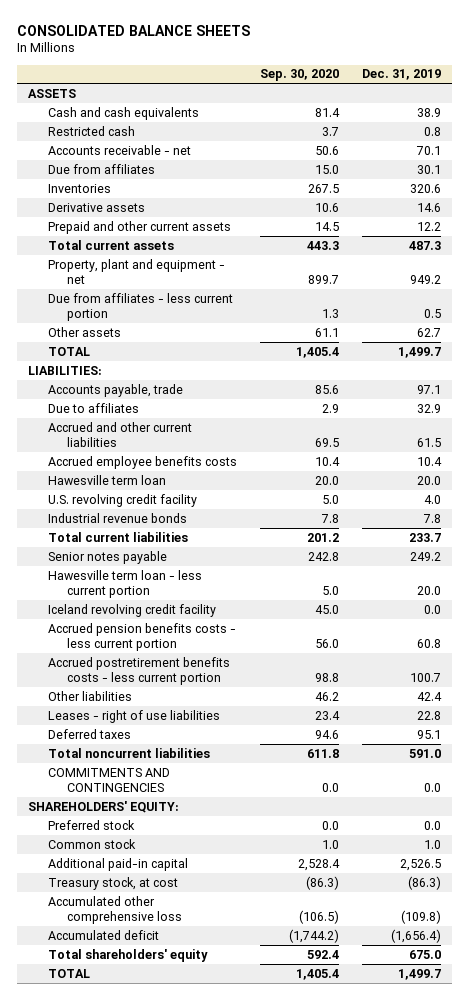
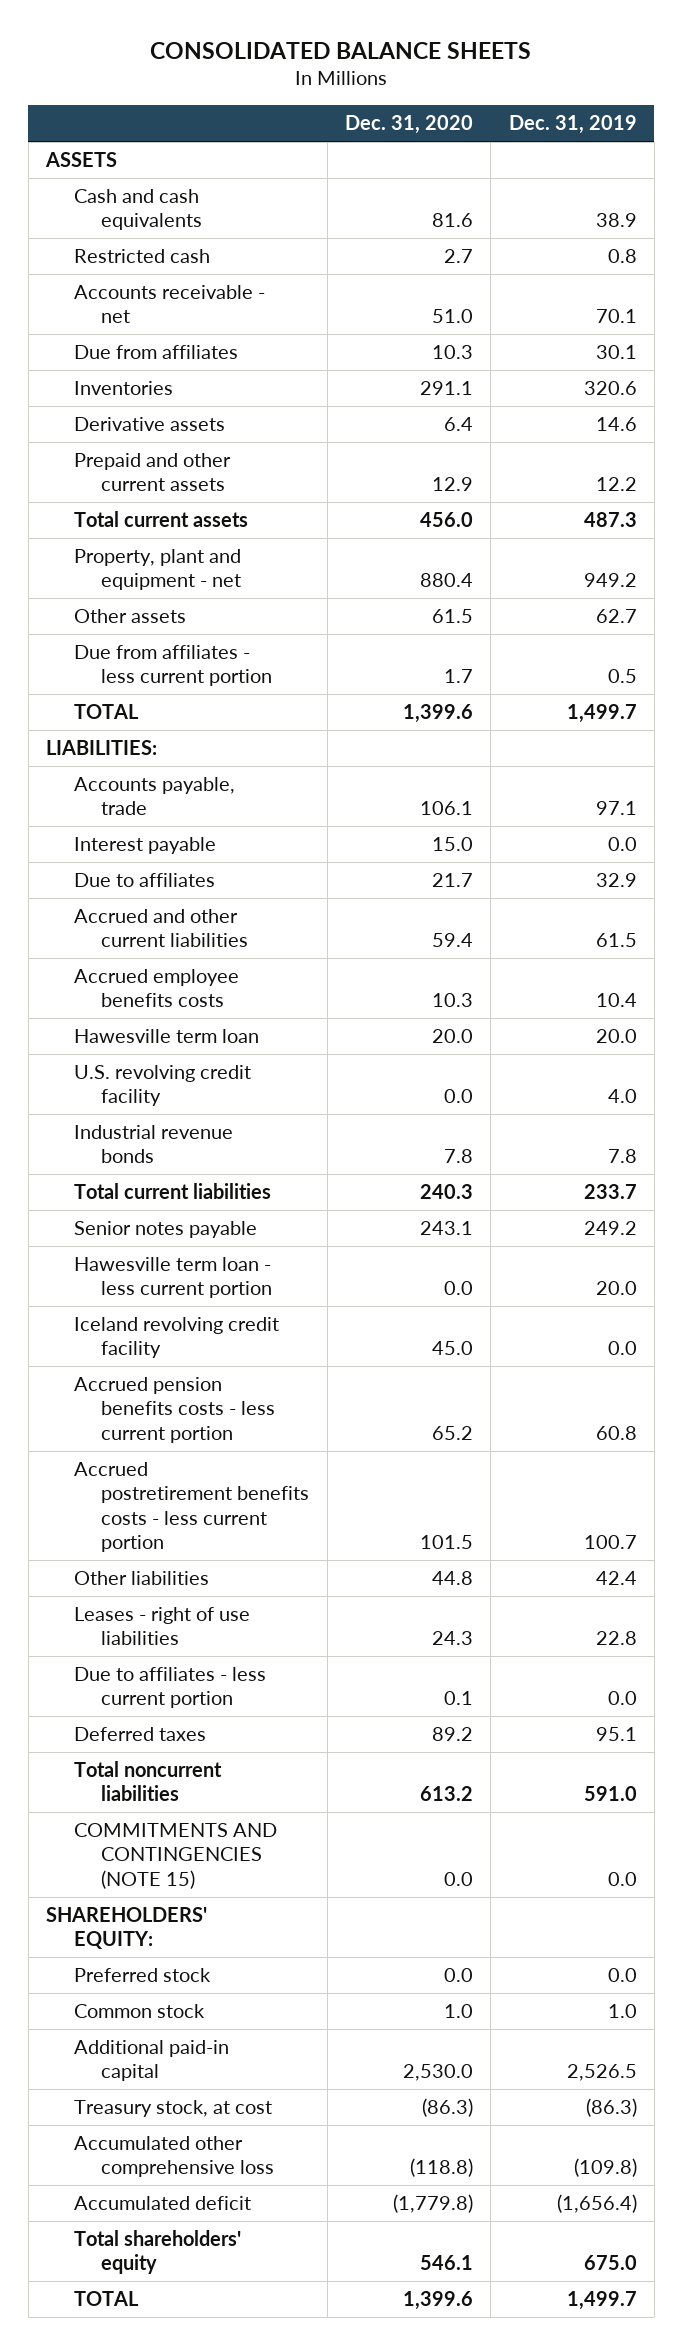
[259,69,339,82] Sep. 30, 2020 -> none
none -> [344,115,473,135] Dec. 31, 2020
[47,292,233,322] Due from affiliates - less current portion -> [73,645,273,687] Due from affiliates - less current portion
none -> [73,837,216,855] Interest payable
none -> [73,1667,266,1709] Due to affiliates - less current portion
[47,767,170,793] COMMITMENTS AND CONTINGENCIES -> [73,1823,277,1889] COMMITMENTS AND CONTINGENCIES (NOTE 15)

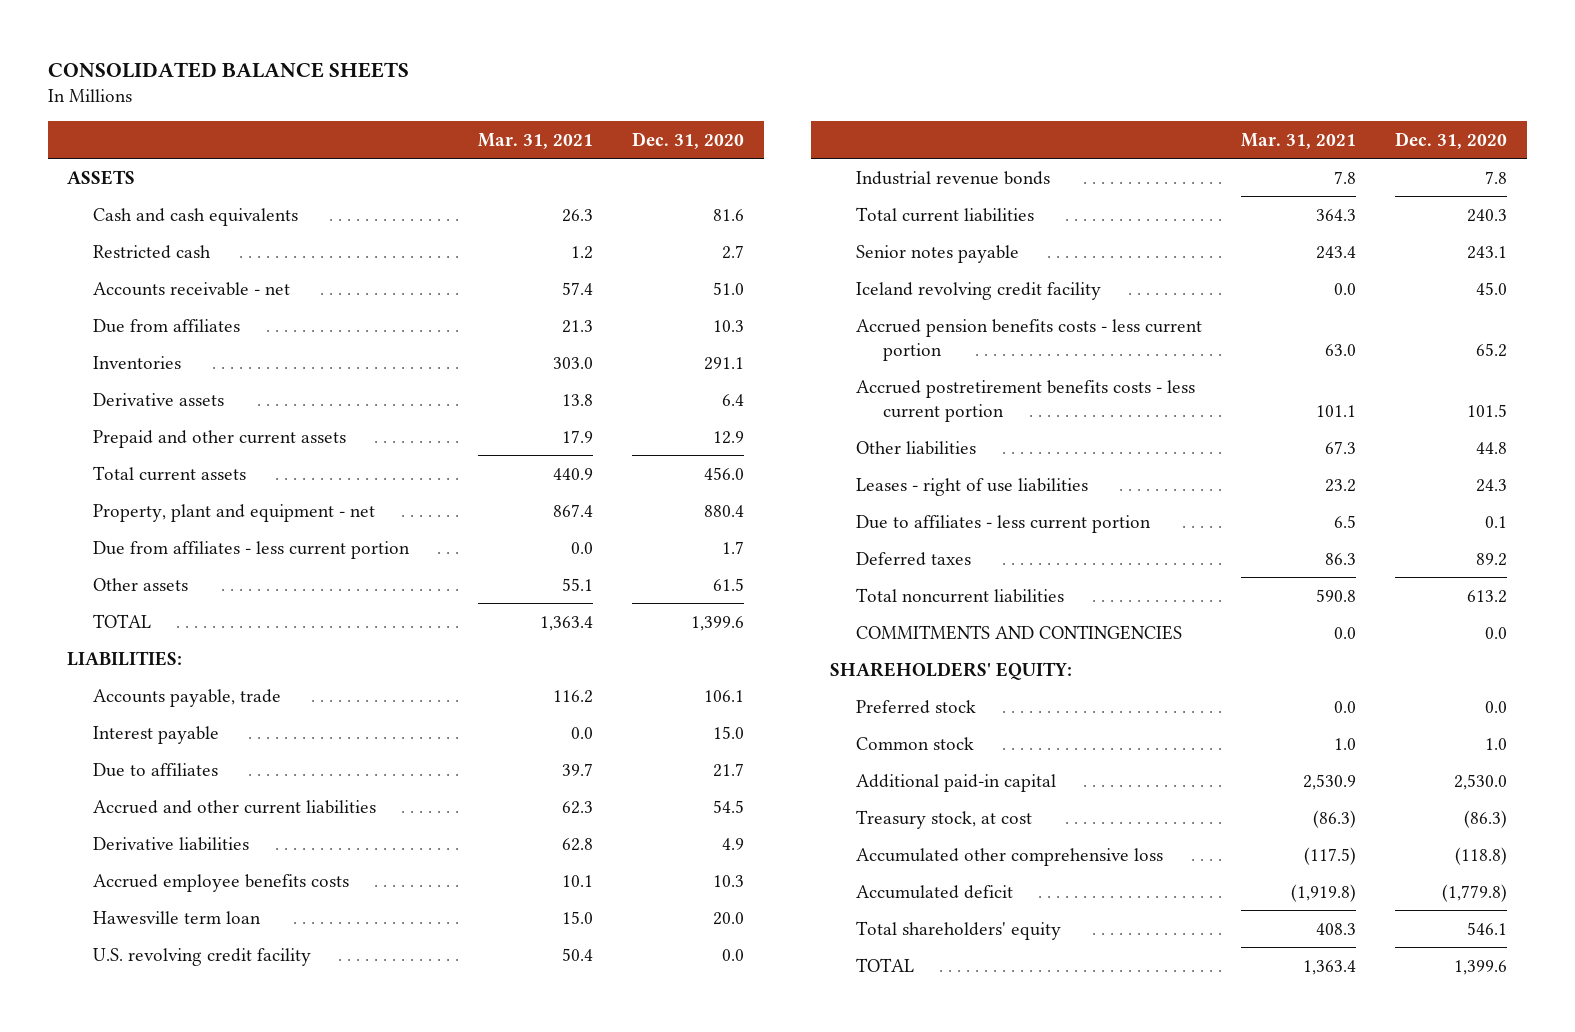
[508,115,637,135] Dec. 31, 2019 -> none
none -> [478,132,594,149] Mar. 31, 2021
[73,609,186,624] Other assets -> [93,577,189,591] Other assets
[431,933,473,948] 59.4 -> [713,799,745,813] 54.5
none -> [93,836,250,851] Derivative liabilities
[73,1257,273,1299] Hawesville term loan - less current portion -> none
[73,1823,277,1889] COMMITMENTS AND CONTINGENCIES (NOTE 15) -> [856,624,1183,640] COMMITMENTS AND CONTINGENCIES

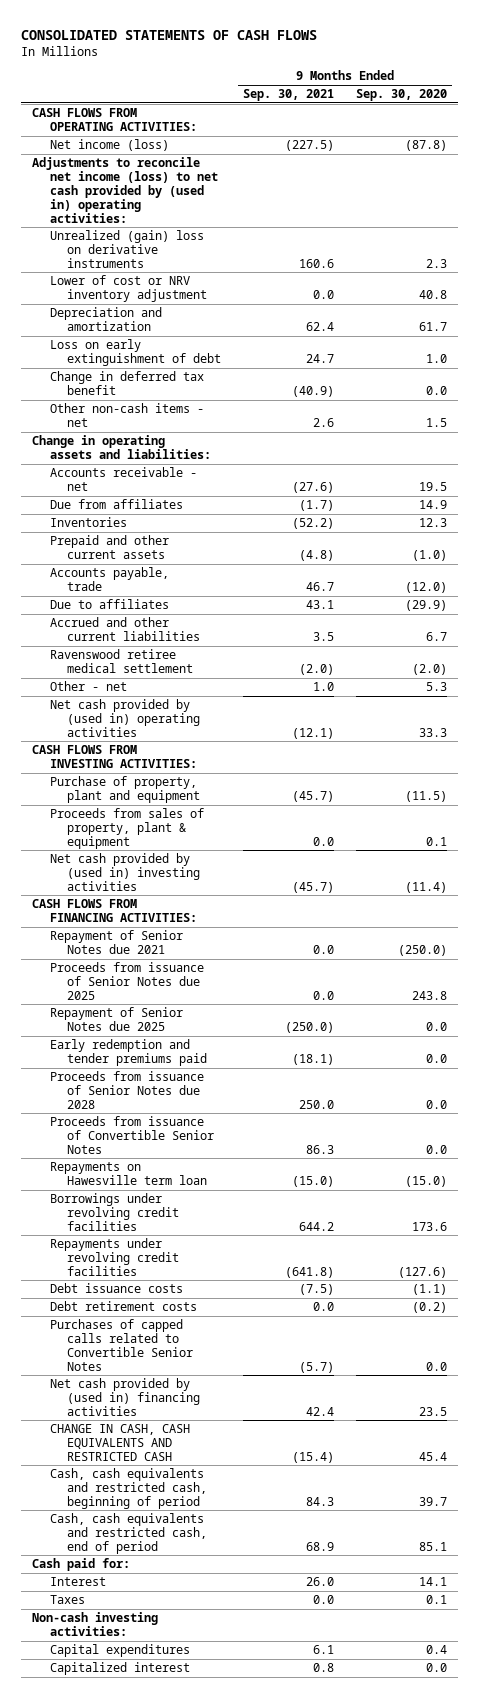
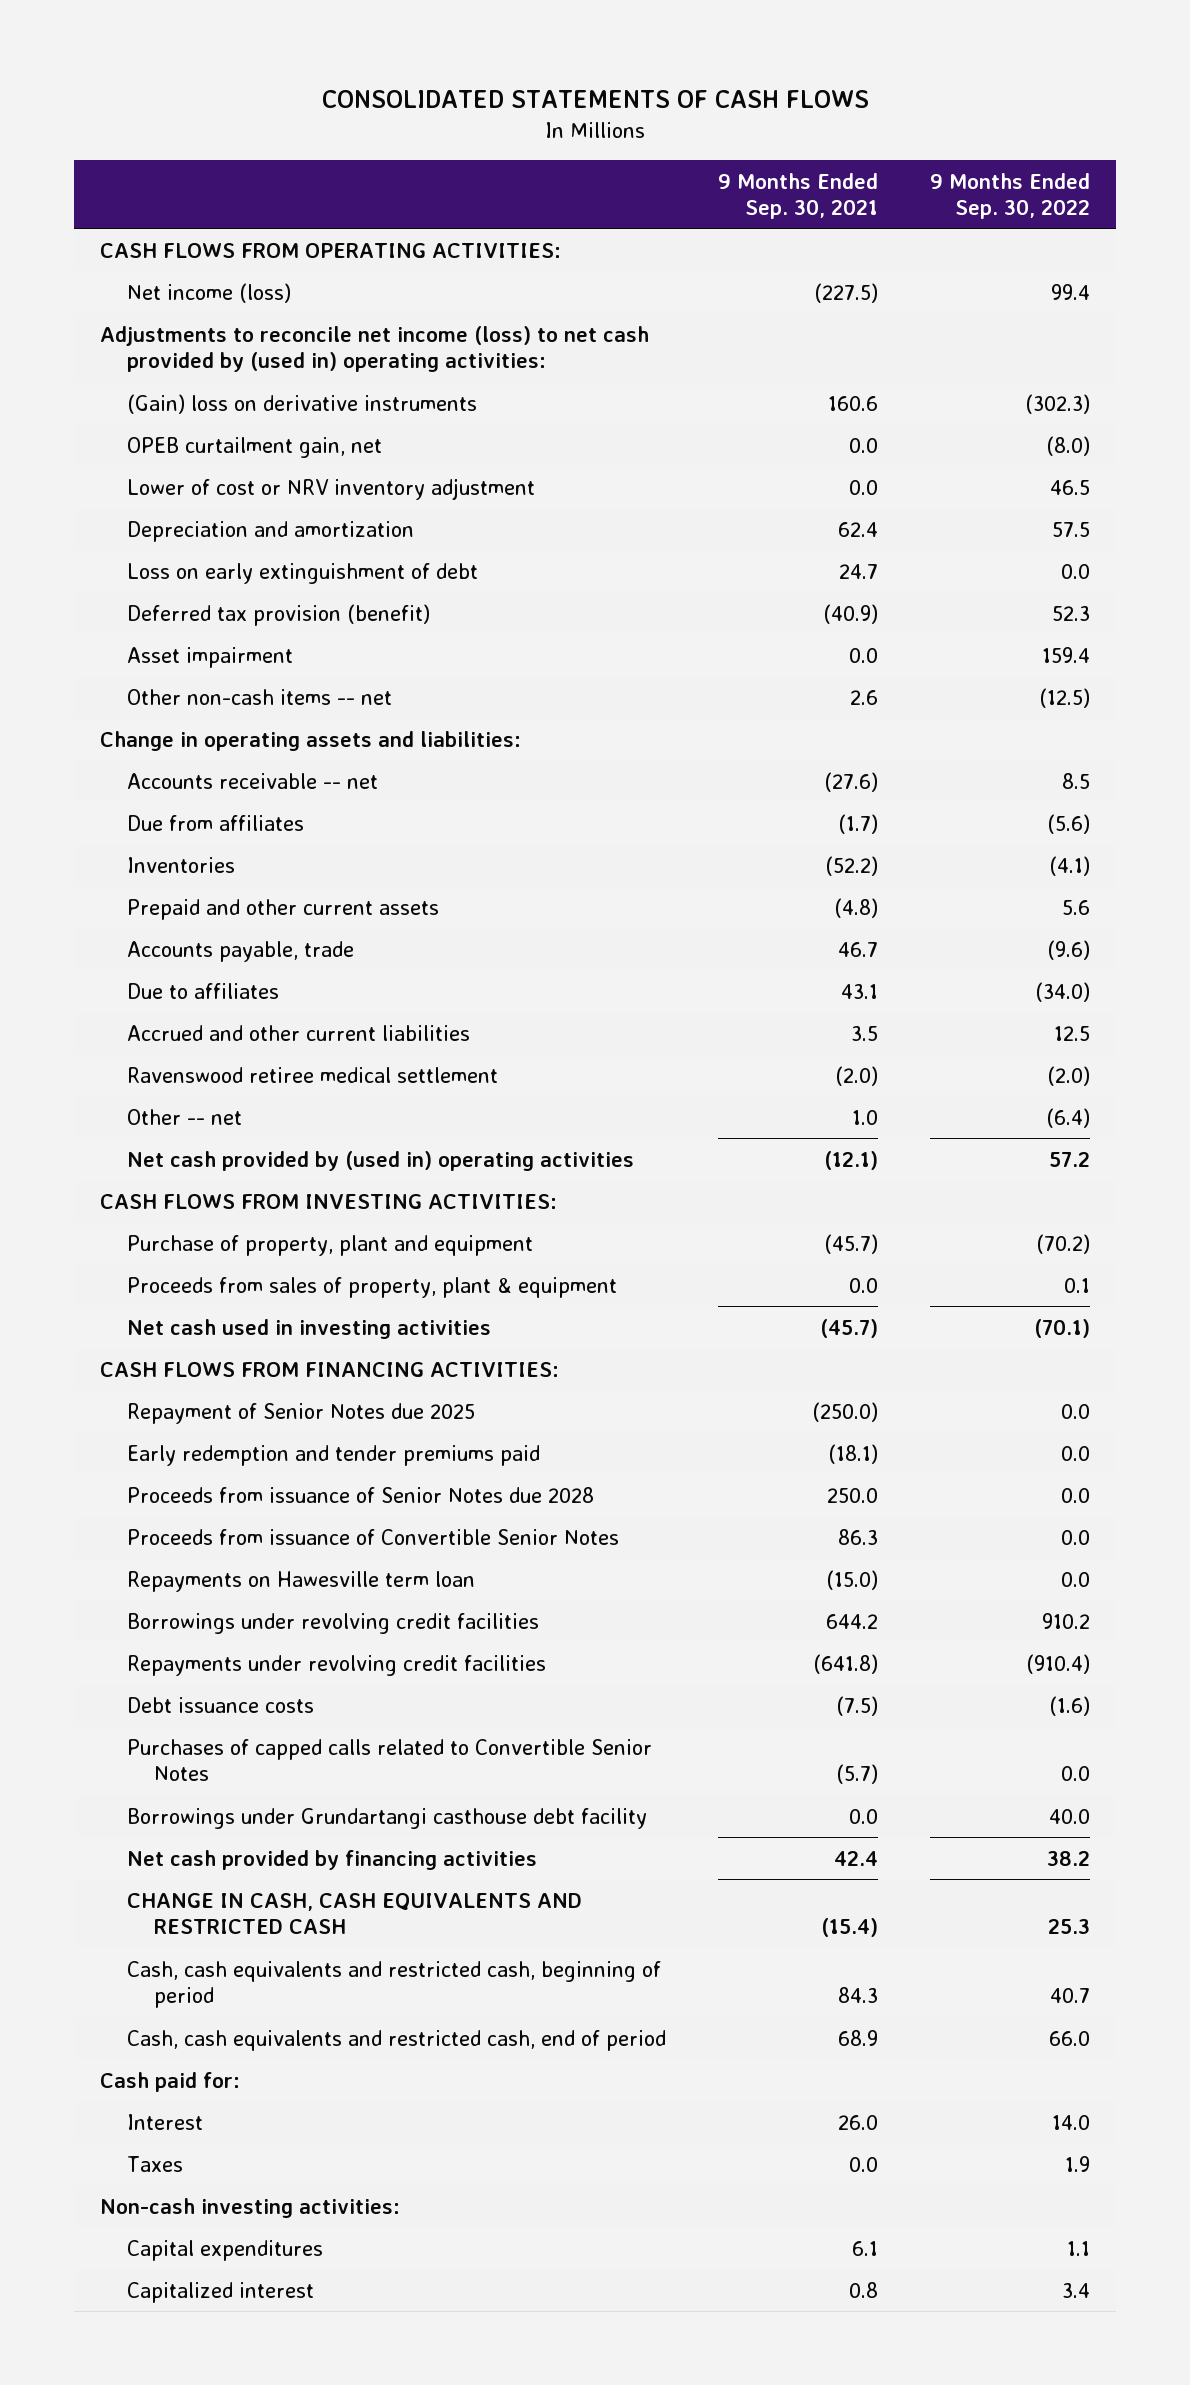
[355,89,447,102] Sep. 30, 2020 -> none
none -> [930,172,1091,219] 9 Months Ended Sep. 30, 2022
[49,230,204,268] Unrealized (gain) loss on derivative instruments -> [127,393,478,414] (Gain) loss on derivative instruments
none -> [127,436,383,458] OPEB curtailment gain, net
[49,371,204,396] Change in deferred tax benefit -> [127,603,431,626] Deferred tax provision (benefit)
none -> [127,646,294,668] Asset impairment
[49,403,204,428] Other non-cash items - net -> [127,688,393,705] Other non-cash items -- net
[49,467,197,492] Accounts receivable - net -> [127,772,379,789] Accounts receivable -- net
[49,681,127,692] Other - net -> [127,1108,243,1125] Other -- net
[49,853,201,891] Net cash provided by (used in) investing activities -> [127,1318,492,1339] Net cash used in investing activities
[49,930,183,955] Repayment of Senior Notes due 2021 -> none
[49,962,204,1000] Proceeds from issuance of Senior Notes due 2025 -> none
[49,1301,197,1312] Debt retirement costs -> none
none -> [127,1807,648,1829] Borrowings under Grundartangi casthouse debt facility
[49,1378,201,1416] Net cash provided by (used in) financing activities -> [127,1849,538,1870] Net cash provided by financing activities

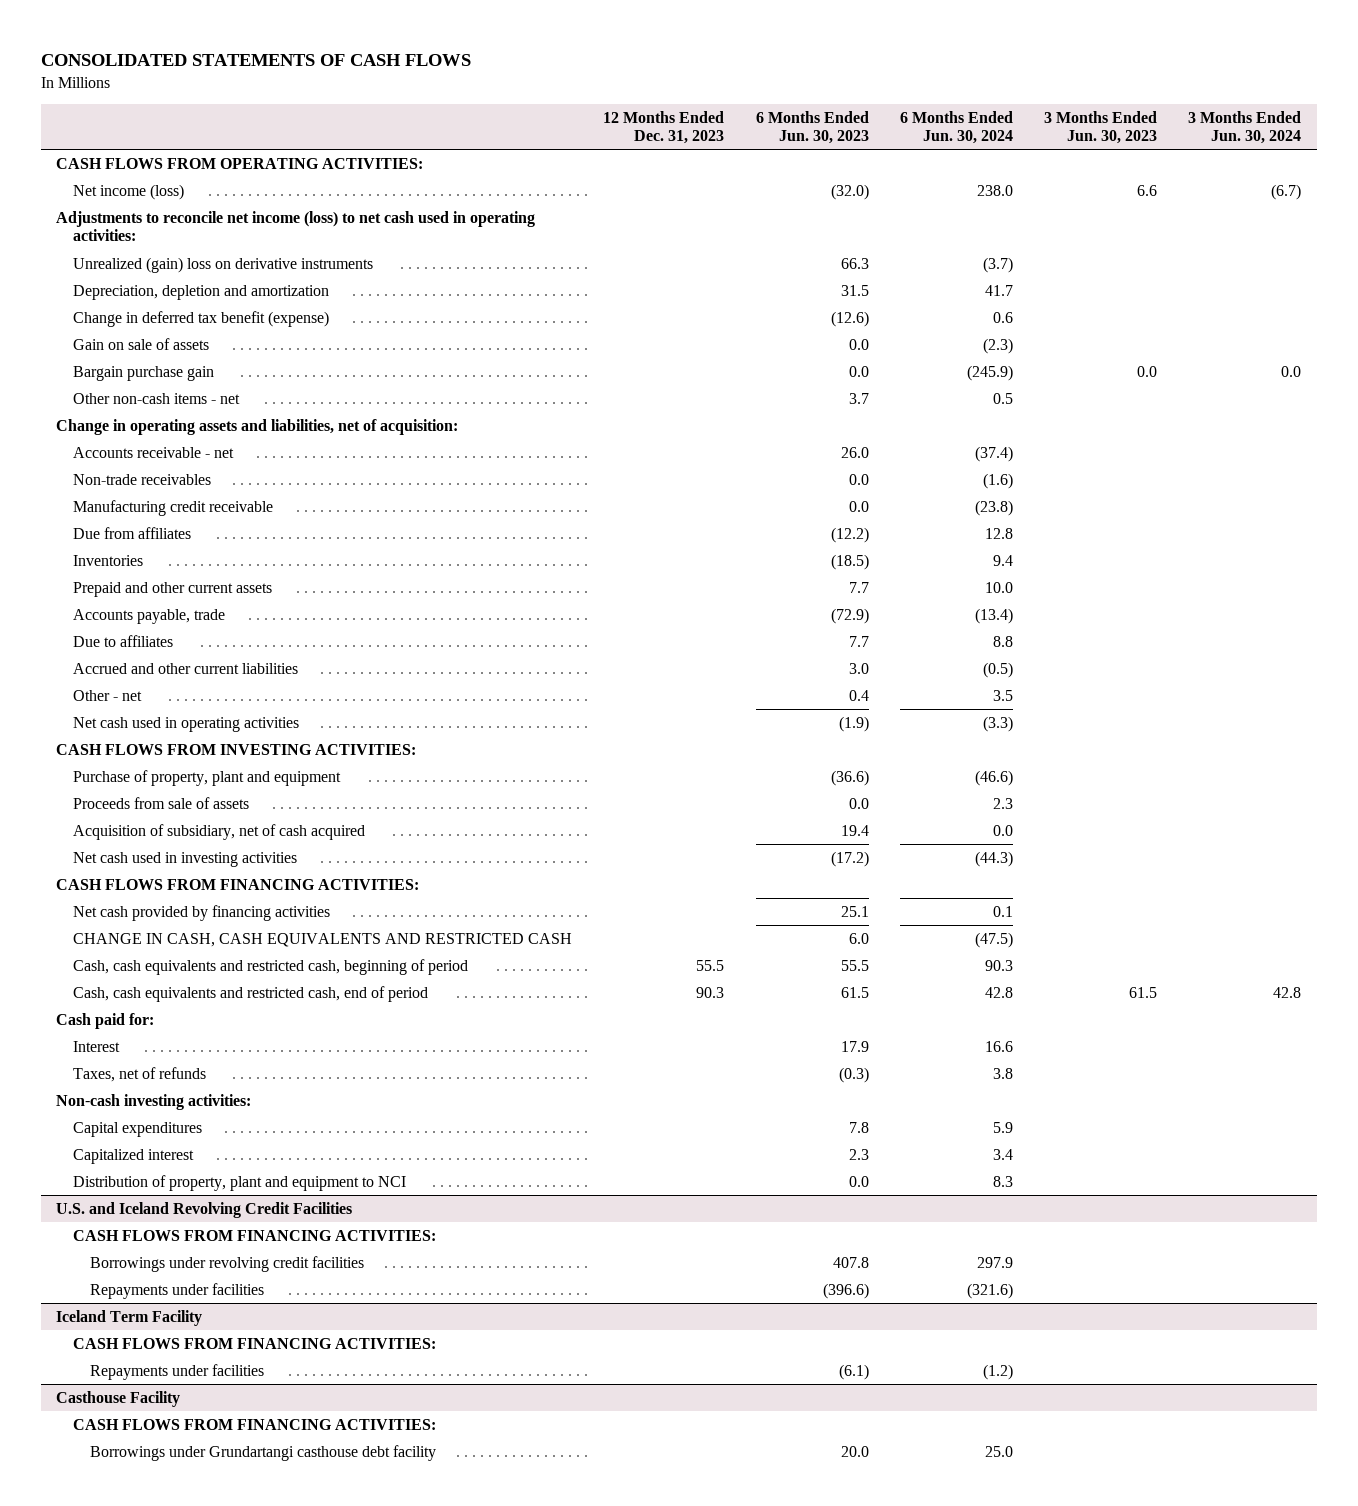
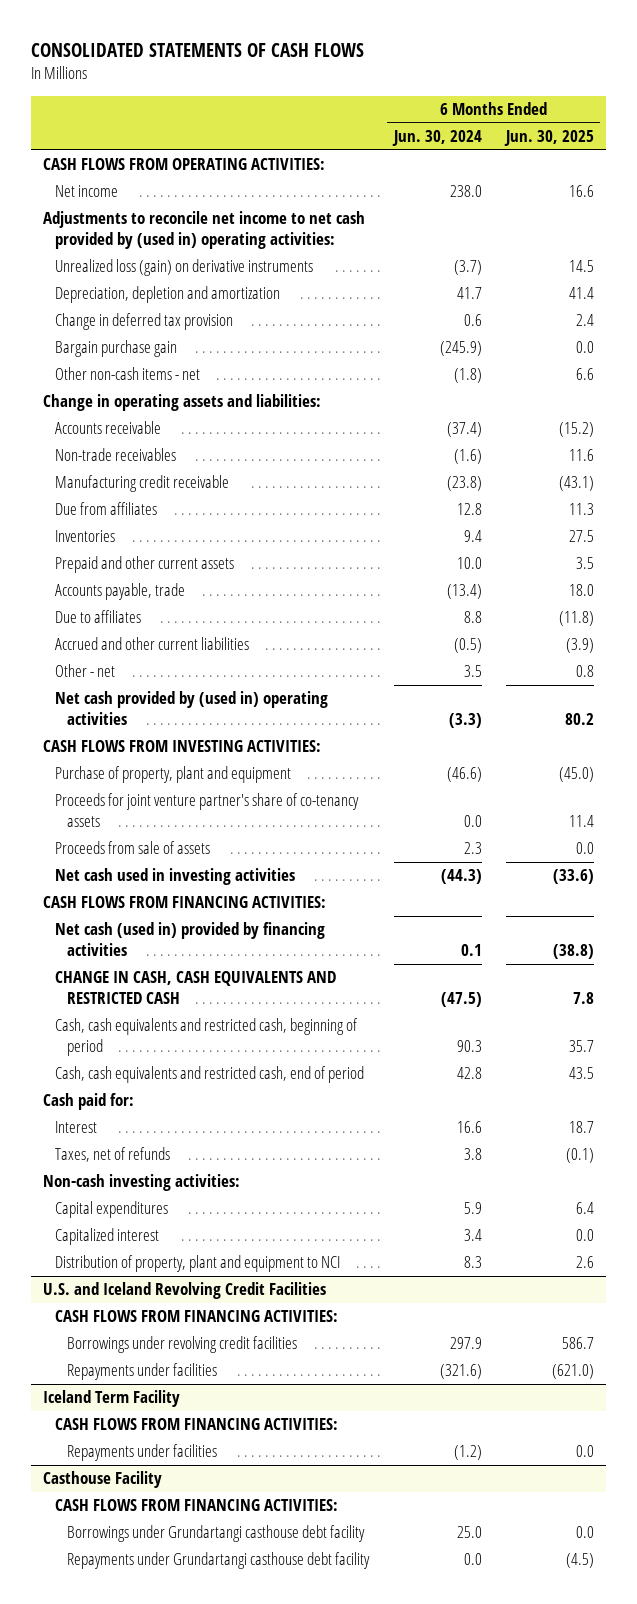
[603,110,725,145] 12 Months Ended Dec. 31, 2023 -> none
[755,110,869,145] 6 Months Ended Jun. 30, 2023 -> none
[1044,110,1158,145] 3 Months Ended Jun. 30, 2023 -> none
[1188,110,1302,145] 3 Months Ended Jun. 30, 2024 -> none
none -> [504,129,595,146] Jun. 30, 2025
[73,183,185,200] Net income (loss) -> [55,185,119,198] Net income
[56,210,536,242] Adjustments to reconcile net income (loss) to net cash used in operating activities: -> [43,211,366,250] Adjustments to reconcile net income to net cash provided by (used in) operating activities:
[73,256,374,273] Unrealized (gain) loss on derivative instruments -> [55,259,314,277] Unrealized loss (gain) on derivative instruments
[73,337,210,350] Gain on sale of assets -> none
[73,310,330,327] Change in deferred tax benefit (expense) -> [55,313,234,331] Change in deferred tax provision
[992,392,1013,404] 0.5 -> [453,368,482,384] (1.8)
[56,418,459,435] Change in operating assets and liabilities, net of acquisition: -> [43,394,322,412] Change in operating assets and liabilities:
[73,446,235,458] Accounts receivable - net -> [55,421,162,435] Accounts receivable
[73,716,300,732] Net cash used in operating activities -> [55,691,329,726] Net cash provided by (used in) operating activities
none -> [55,793,360,828] Proceeds for joint venture partner's share of co-tenancy assets
[73,823,366,840] Acquisition of subsidiary, net of cash acquired -> none
[73,904,331,921] Net cash provided by financing activities -> [55,922,326,957] Net cash (used in) provided by financing activities
none -> [67,1552,371,1570] Repayments under Grundartangi casthouse debt facility

